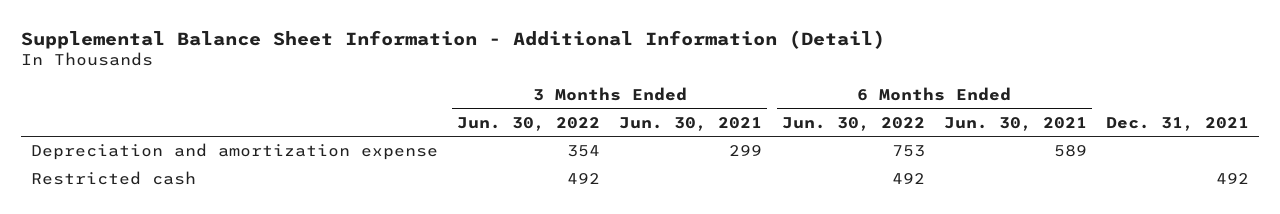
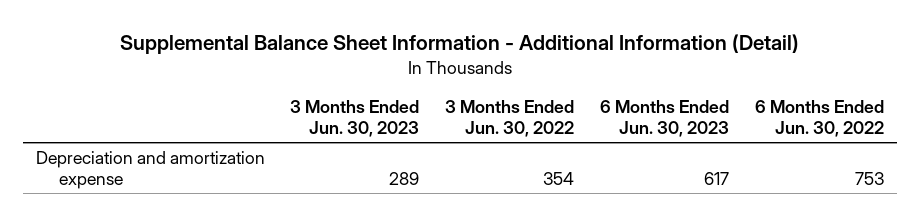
[619,116,763,131] Jun. 30, 2021 -> none
[943,116,1087,131] Jun. 30, 2021 -> none
[1106,116,1250,131] Dec. 31, 2021 -> none
none -> [290,99,420,138] 3 Months Ended Jun. 30, 2023
none -> [600,99,730,138] 6 Months Ended Jun. 30, 2023
[30,171,196,186] Restricted cash -> none

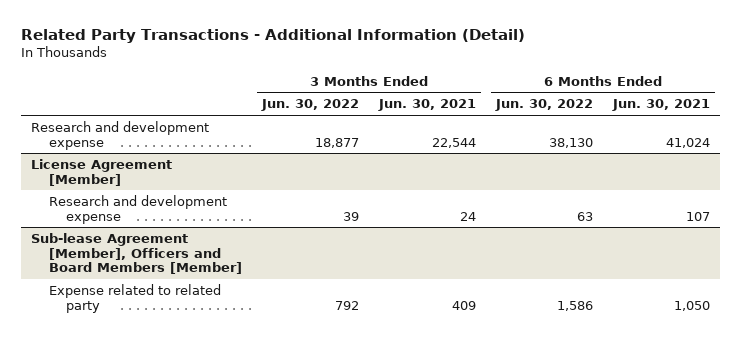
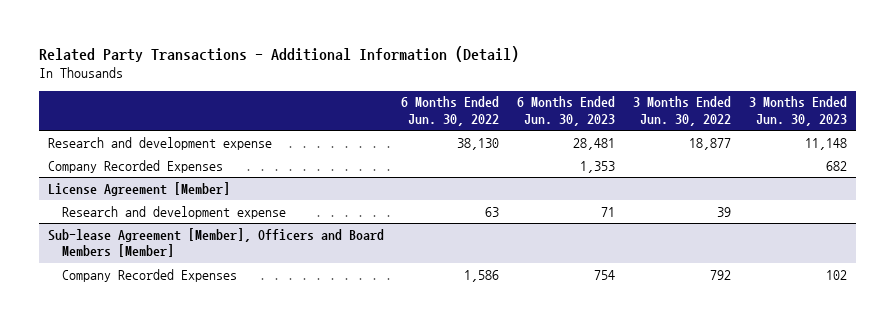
[377,99,476,112] Jun. 30, 2021 -> none
[611,99,710,112] Jun. 30, 2021 -> none
none -> [517,96,616,127] 6 Months Ended Jun. 30, 2023
none -> [749,96,848,127] 3 Months Ended Jun. 30, 2023
none -> [47,159,223,173] Company Recorded Expenses
[48,283,221,313] Expense related to related party -> [61,268,237,282] Company Recorded Expenses

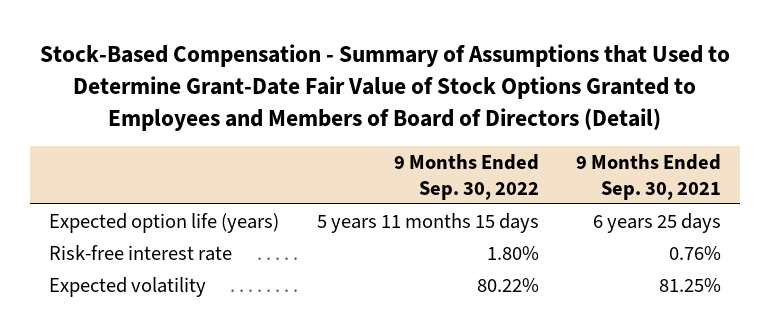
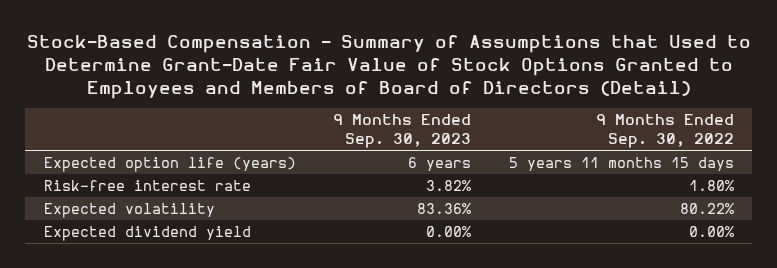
[575,153,721,200] 9 Months Ended Sep. 30, 2021 -> none
none -> [333,114,472,149] 9 Months Ended Sep. 30, 2023
none -> [43,226,251,242] Expected dividend yield

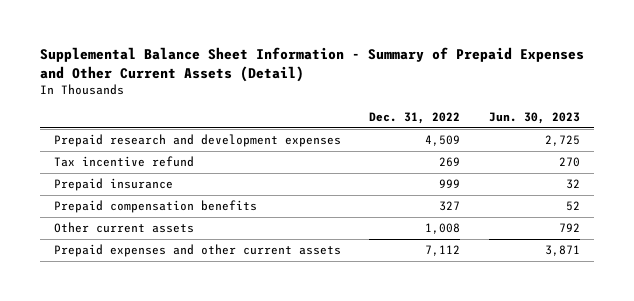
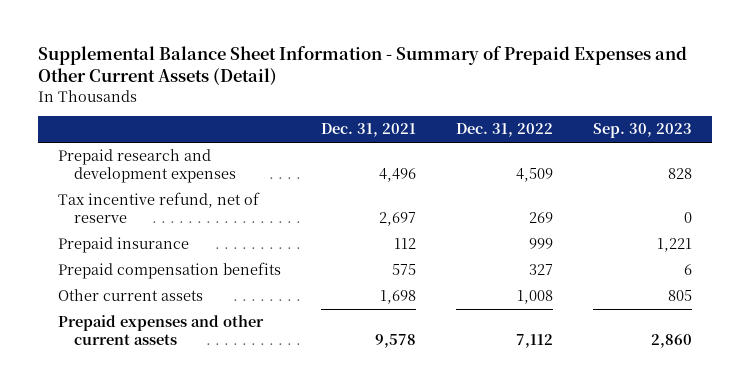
[488,112,580,125] Jun. 30, 2023 -> none
none -> [320,123,416,138] Dec. 31, 2021
none -> [593,123,693,139] Sep. 30, 2023
[53,156,194,168] Tax incentive refund -> [57,192,260,223] Tax incentive refund, net of reserve

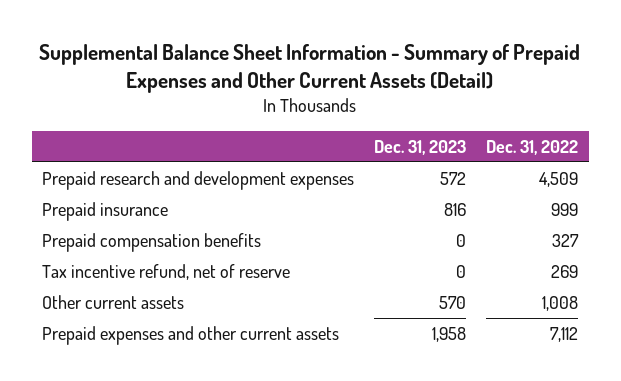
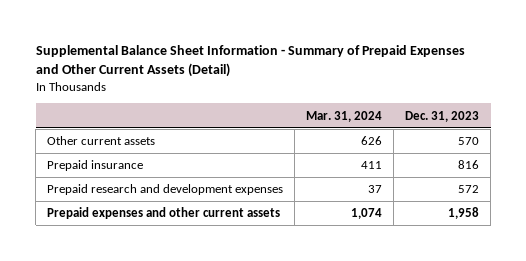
[486,139,579,155] Dec. 31, 2022 -> none
none -> [306,110,383,122] Mar. 31, 2024
[42,233,262,253] Prepaid compensation benefits -> none
[42,264,291,281] Tax incentive refund, net of reserve -> none
[42,202,169,222] Prepaid insurance -> [47,160,144,172] Prepaid insurance
[42,171,355,191] Prepaid research and development expenses -> [47,184,284,196] Prepaid research and development expenses

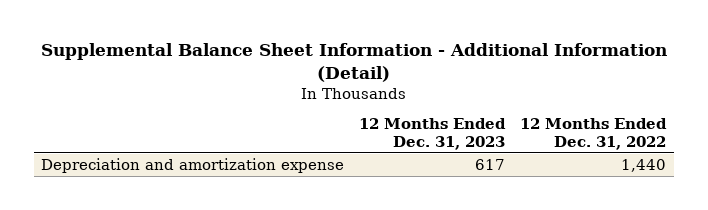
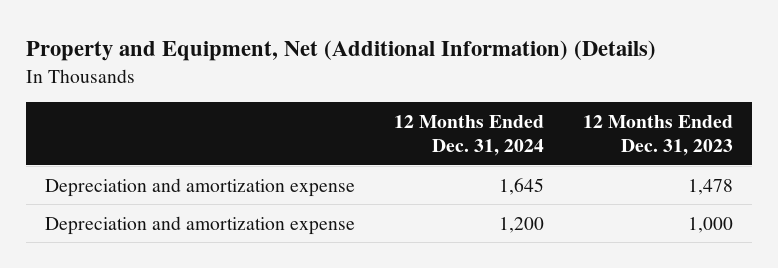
[40,43,667,82] Supplemental Balance Sheet Information - Additional Information (Detail) -> [25,40,656,62] Property and Equipment, Net (Additional Information) (Details)
[520,118,668,151] 12 Months Ended Dec. 31, 2022 -> none
none -> [393,114,544,156] 12 Months Ended Dec. 31, 2024
[475,159,506,171] 617 -> [687,178,733,195] 1,478
none -> [45,215,356,235] Depreciation and amortization expense

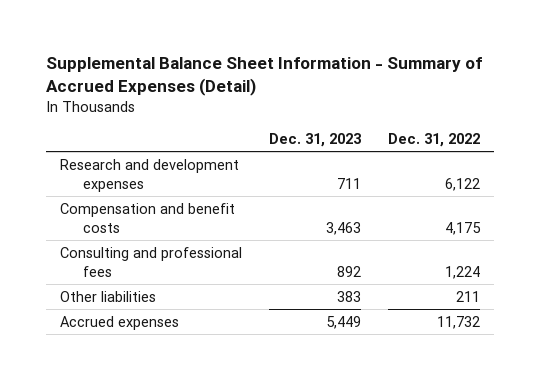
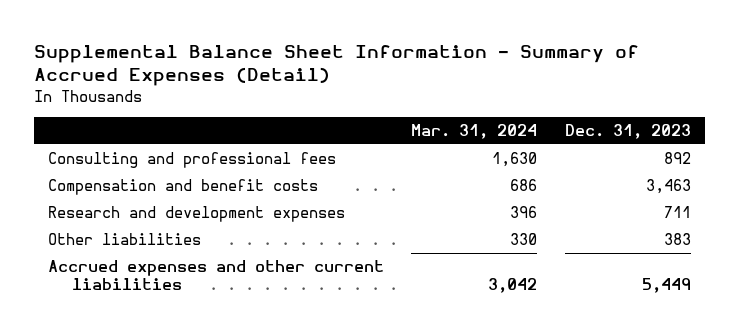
[388,133,481,148] Dec. 31, 2022 -> none
none -> [411,124,538,140] Mar. 31, 2024
[60,202,236,233] Compensation and benefit costs -> [47,179,318,196] Compensation and benefit costs
[60,158,240,192] Research and development expenses -> [47,206,345,223] Research and development expenses
[60,315,180,330] Accrued expenses -> [47,260,384,291] Accrued expenses and other current liabilities

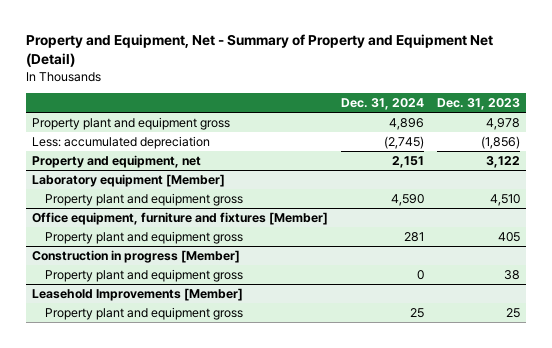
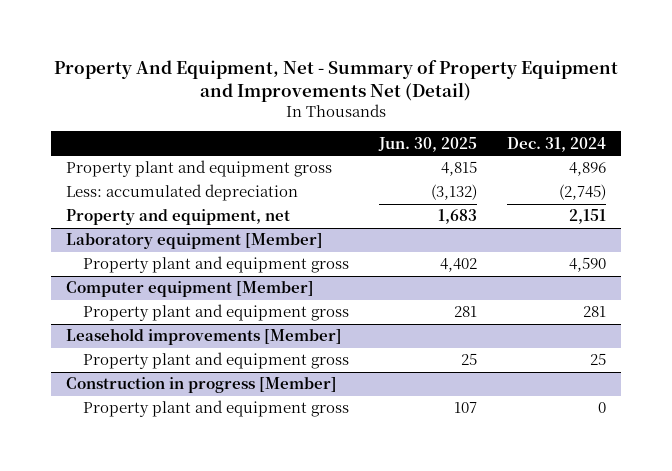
[26,34,494,68] Property and Equipment, Net - Summary of Property and Equipment Net (Detail) -> [53,59,618,102] Property And Equipment, Net - Summary of Property Equipment and Improvements Net (Detail)
[436,97,520,110] Dec. 31, 2023 -> none
none -> [378,136,478,152] Jun. 30, 2025
[32,211,329,225] Office equipment, furniture and fixtures [Member] -> none
none -> [65,281,314,298] Computer equipment [Member]
none -> [65,328,342,346] Leasehold improvements [Member]
none -> [83,352,350,370] Property plant and equipment gross
[32,287,244,301] Leasehold Improvements [Member] -> none
[45,306,244,320] Property plant and equipment gross -> none

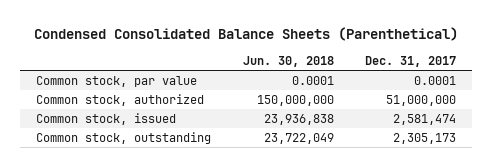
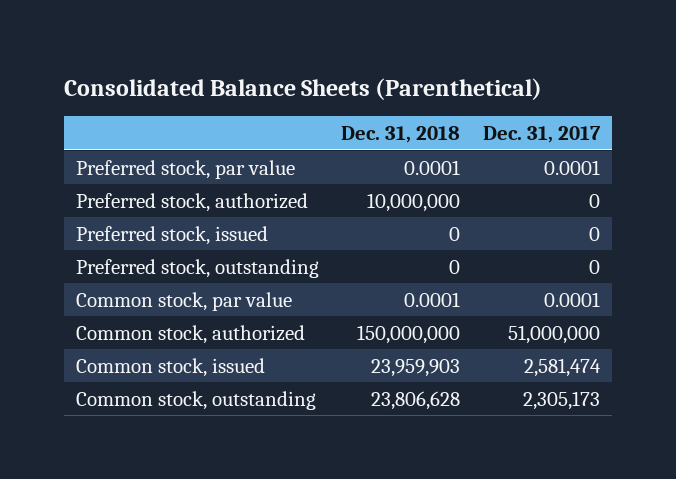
[34,27,459,42] Condensed Consolidated Balance Sheets (Parenthetical) -> [64,77,543,100] Consolidated Balance Sheets (Parenthetical)
[242,56,334,68] Jun. 30, 2018 -> none
none -> [341,125,461,143] Dec. 31, 2018
none -> [75,159,295,179] Preferred stock, par value
none -> [75,192,308,212] Preferred stock, authorized
none -> [75,225,268,245] Preferred stock, issued
none -> [75,258,319,278] Preferred stock, outstanding

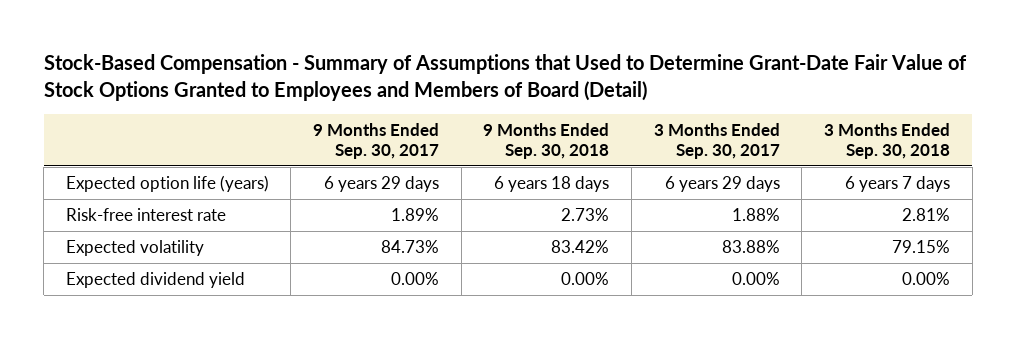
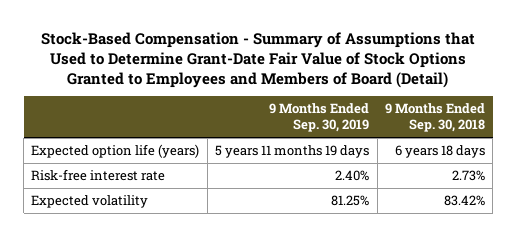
[313,122,440,159] 9 Months Ended Sep. 30, 2017 -> none
[653,122,780,159] 3 Months Ended Sep. 30, 2017 -> none
[824,122,951,159] 3 Months Ended Sep. 30, 2018 -> none
none -> [269,103,370,133] 9 Months Ended Sep. 30, 2019
[65,272,245,289] Expected dividend yield -> none

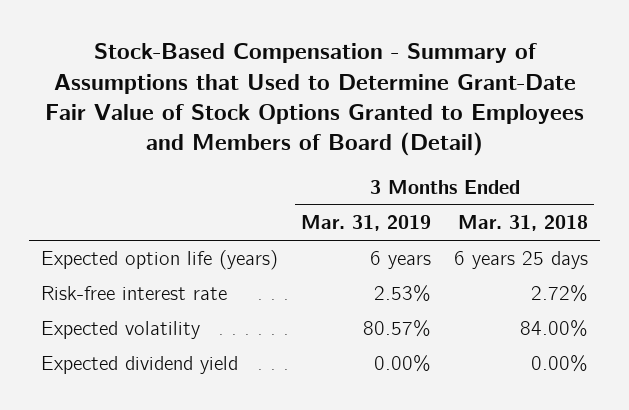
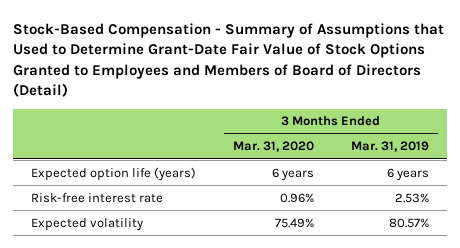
[44,43,584,156] Stock-Based Compensation - Summary of Assumptions that Used to Determine Grant-Date Fair Value of Stock Options Granted to Employees and Members of Board (Detail) -> [13,22,445,98] Stock-Based Compensation - Summary of Assumptions that Used to Determine Grant-Date Fair Value of Stock Options Granted to Employees and Members of Board of Directors (Detail)
[458,215,589,232] Mar. 31, 2018 -> none
none -> [233,141,315,153] Mar. 31, 2020
[40,356,238,375] Expected dividend yield -> none

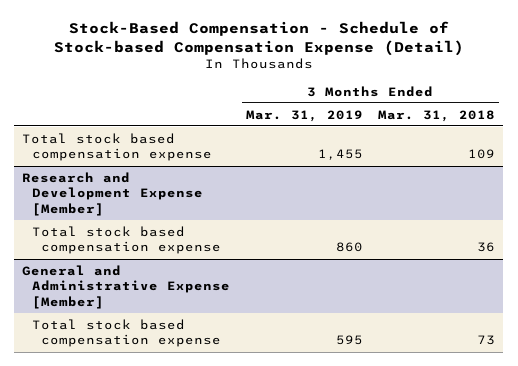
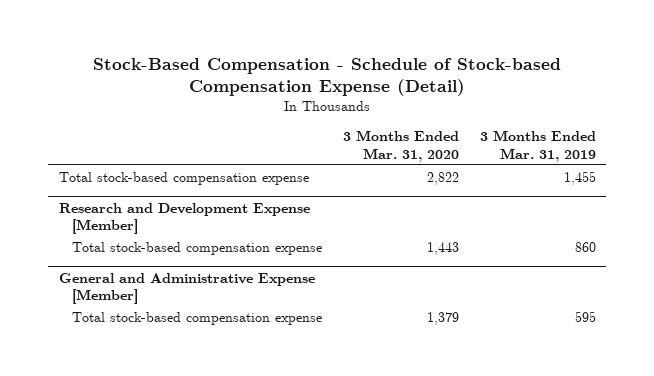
[378,109,496,122] Mar. 31, 2018 -> none
none -> [342,130,459,162] 3 Months Ended Mar. 31, 2020
[22,132,212,162] Total stock based compensation expense -> [58,171,309,185] Total stock-based compensation expense
[31,225,222,255] Total stock based compensation expense -> [72,241,323,255] Total stock-based compensation expense
[31,318,222,348] Total stock based compensation expense -> [72,311,323,325] Total stock-based compensation expense

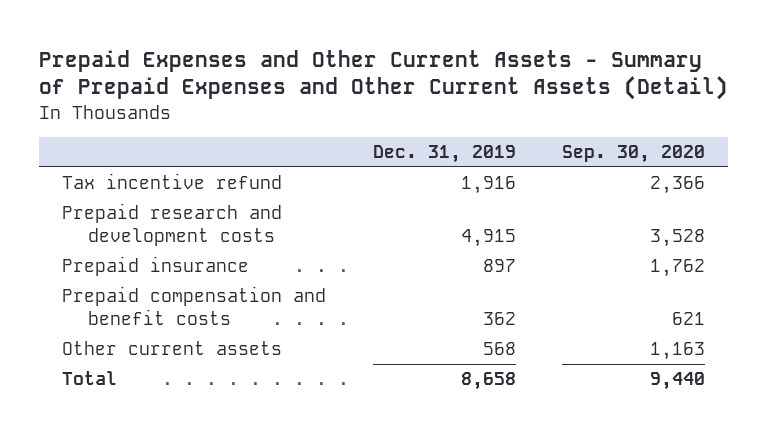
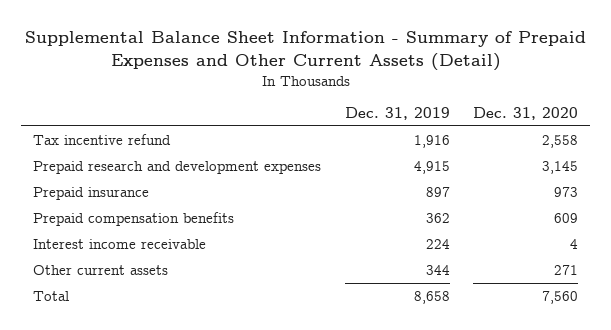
[38,49,728,101] Prepaid Expenses and Other Current Assets - Summary of Prepaid Expenses and Other Current Assets (Detail) -> [24,31,586,71] Supplemental Balance Sheet Information - Summary of Prepaid Expenses and Other Current Assets (Detail)
[561,144,705,163] Sep. 30, 2020 -> none
none -> [473,106,579,120] Dec. 31, 2020
[62,203,283,246] Prepaid research and development costs -> [32,160,321,174] Prepaid research and development expenses
[62,286,327,325] Prepaid compensation and benefit costs -> [32,211,234,226] Prepaid compensation benefits
none -> [32,238,206,249] Interest income receivable
[482,342,516,356] 568 -> [425,264,450,275] 344

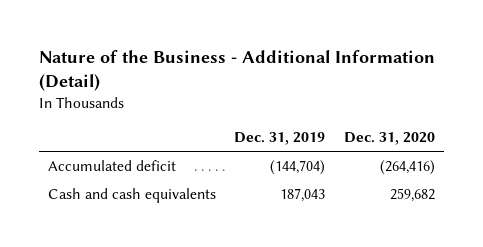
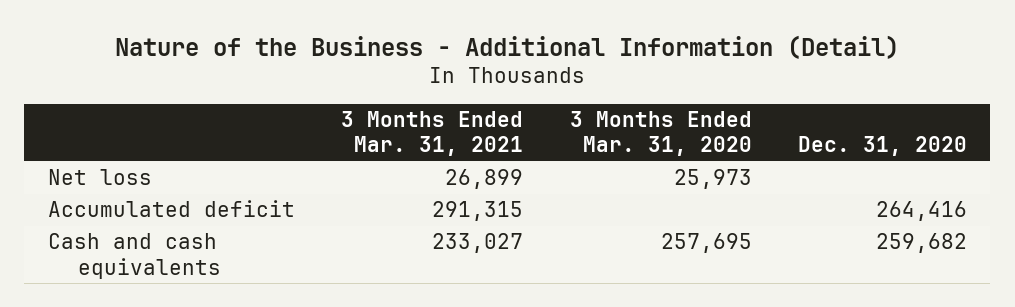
[234,132,326,146] Dec. 31, 2019 -> none
none -> [341,110,524,157] 3 Months Ended Mar. 31, 2021
none -> [569,110,752,157] 3 Months Ended Mar. 31, 2020
none -> [47,169,152,186] Net loss
[379,160,435,176] (264,416) -> [876,201,968,222] 264,416

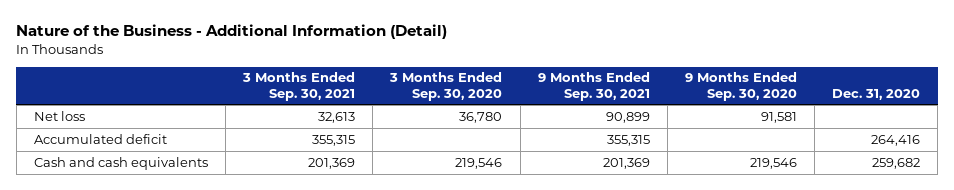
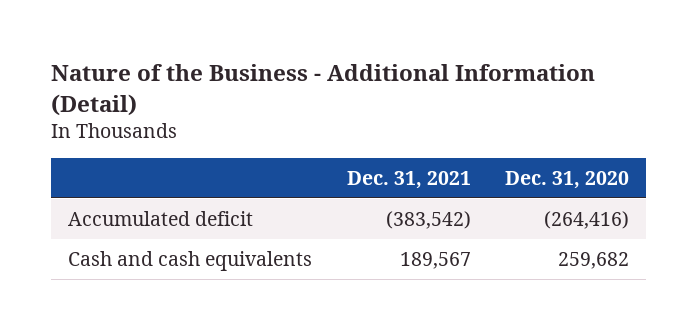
[242,72,356,101] 3 Months Ended Sep. 30, 2021 -> none
[389,72,503,101] 3 Months Ended Sep. 30, 2020 -> none
[537,72,650,101] 9 Months Ended Sep. 30, 2021 -> none
[684,72,797,101] 9 Months Ended Sep. 30, 2020 -> none
none -> [346,170,471,189] Dec. 31, 2021
[34,110,86,121] Net loss -> none
[871,134,921,146] 264,416 -> [544,211,630,230] (264,416)

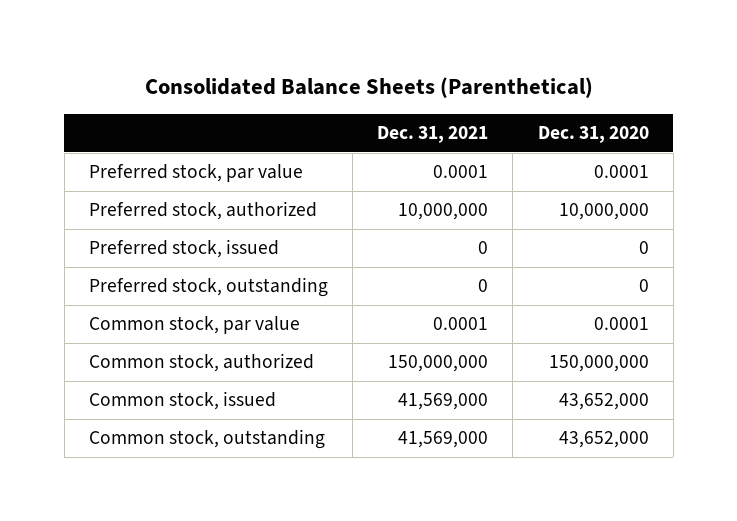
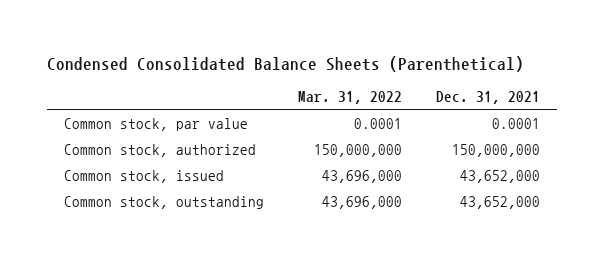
[144,77,593,99] Consolidated Balance Sheets (Parenthetical) -> [46,56,524,73] Condensed Consolidated Balance Sheets (Parenthetical)
[537,126,649,144] Dec. 31, 2020 -> none
none -> [297,91,402,105] Mar. 31, 2022
[88,164,303,183] Preferred stock, par value -> none
[88,201,317,221] Preferred stock, authorized -> none
[88,239,279,259] Preferred stock, issued -> none
[88,277,328,298] Preferred stock, outstanding -> none
[398,393,489,411] 41,569,000 -> [460,169,541,183] 43,652,000
[398,431,489,449] 41,569,000 -> [460,195,541,209] 43,652,000

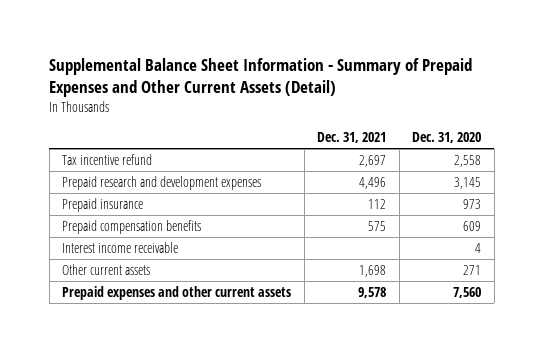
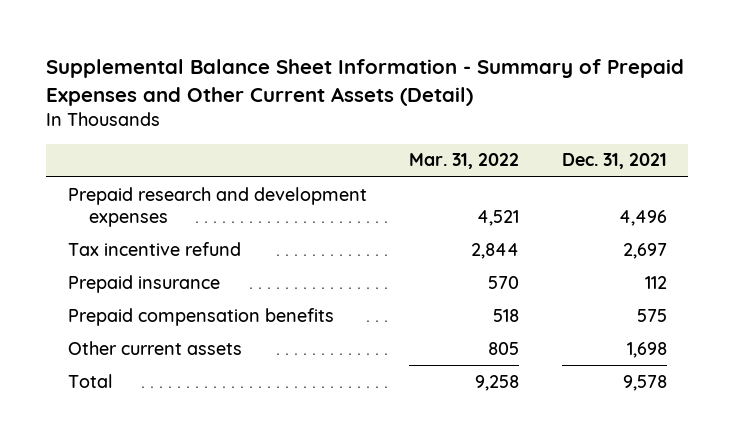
[412,132,482,144] Dec. 31, 2020 -> none
none -> [409,153,520,170] Mar. 31, 2022
[62,153,153,165] Tax incentive refund -> [67,241,241,256] Tax incentive refund
[62,241,179,253] Interest income receivable -> none
[62,285,292,300] Prepaid expenses and other current assets -> [67,373,113,388] Total

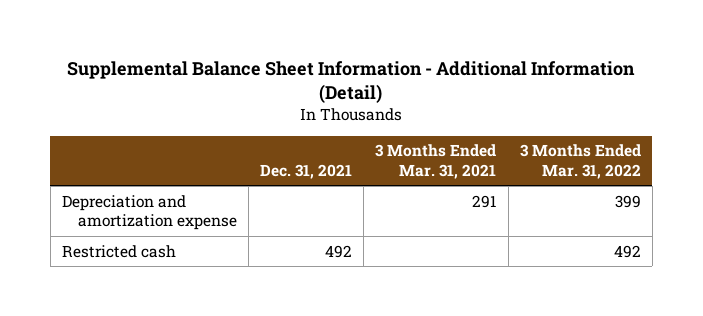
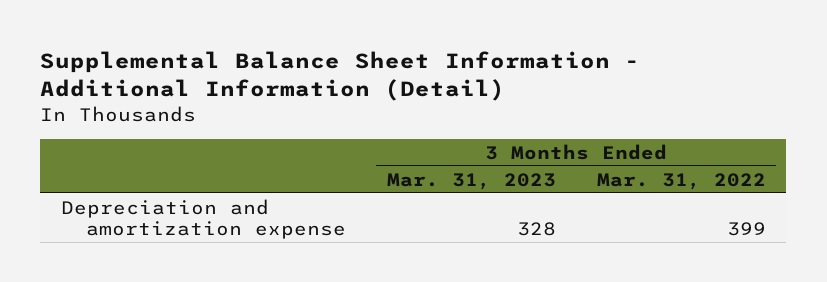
[260,164,353,180] Dec. 31, 2021 -> none
[375,144,497,180] 3 Months Ended Mar. 31, 2021 -> none
none -> [386,172,556,190] Mar. 31, 2023
[61,244,176,258] Restricted cash -> none

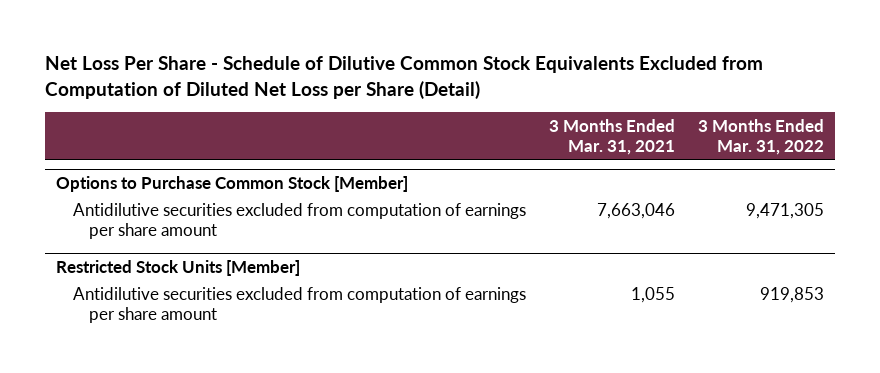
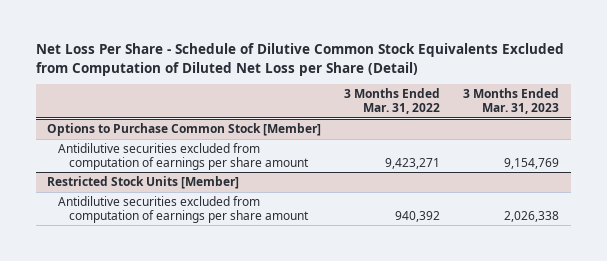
[548,118,675,155] 3 Months Ended Mar. 31, 2021 -> none
none -> [463,88,560,115] 3 Months Ended Mar. 31, 2023
[745,203,824,220] 9,471,305 -> [385,157,441,169] 9,423,271
[759,287,824,304] 919,853 -> [395,210,441,222] 940,392

